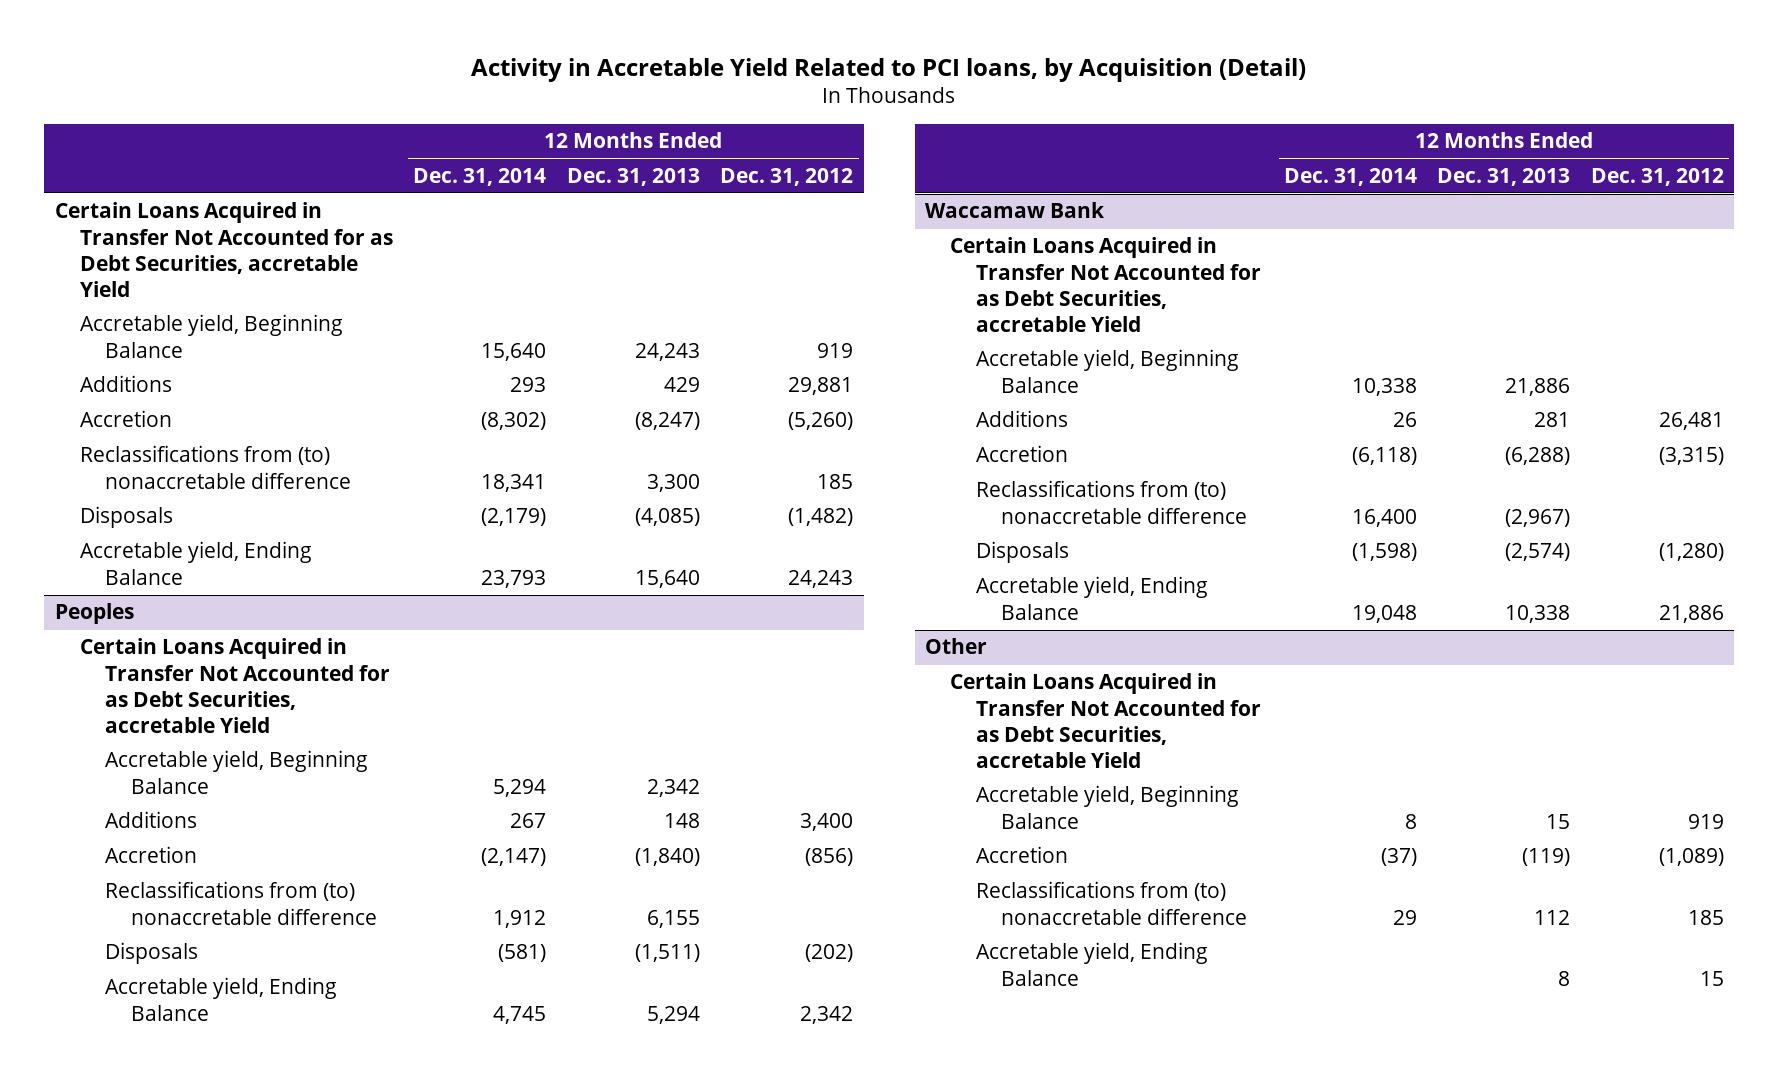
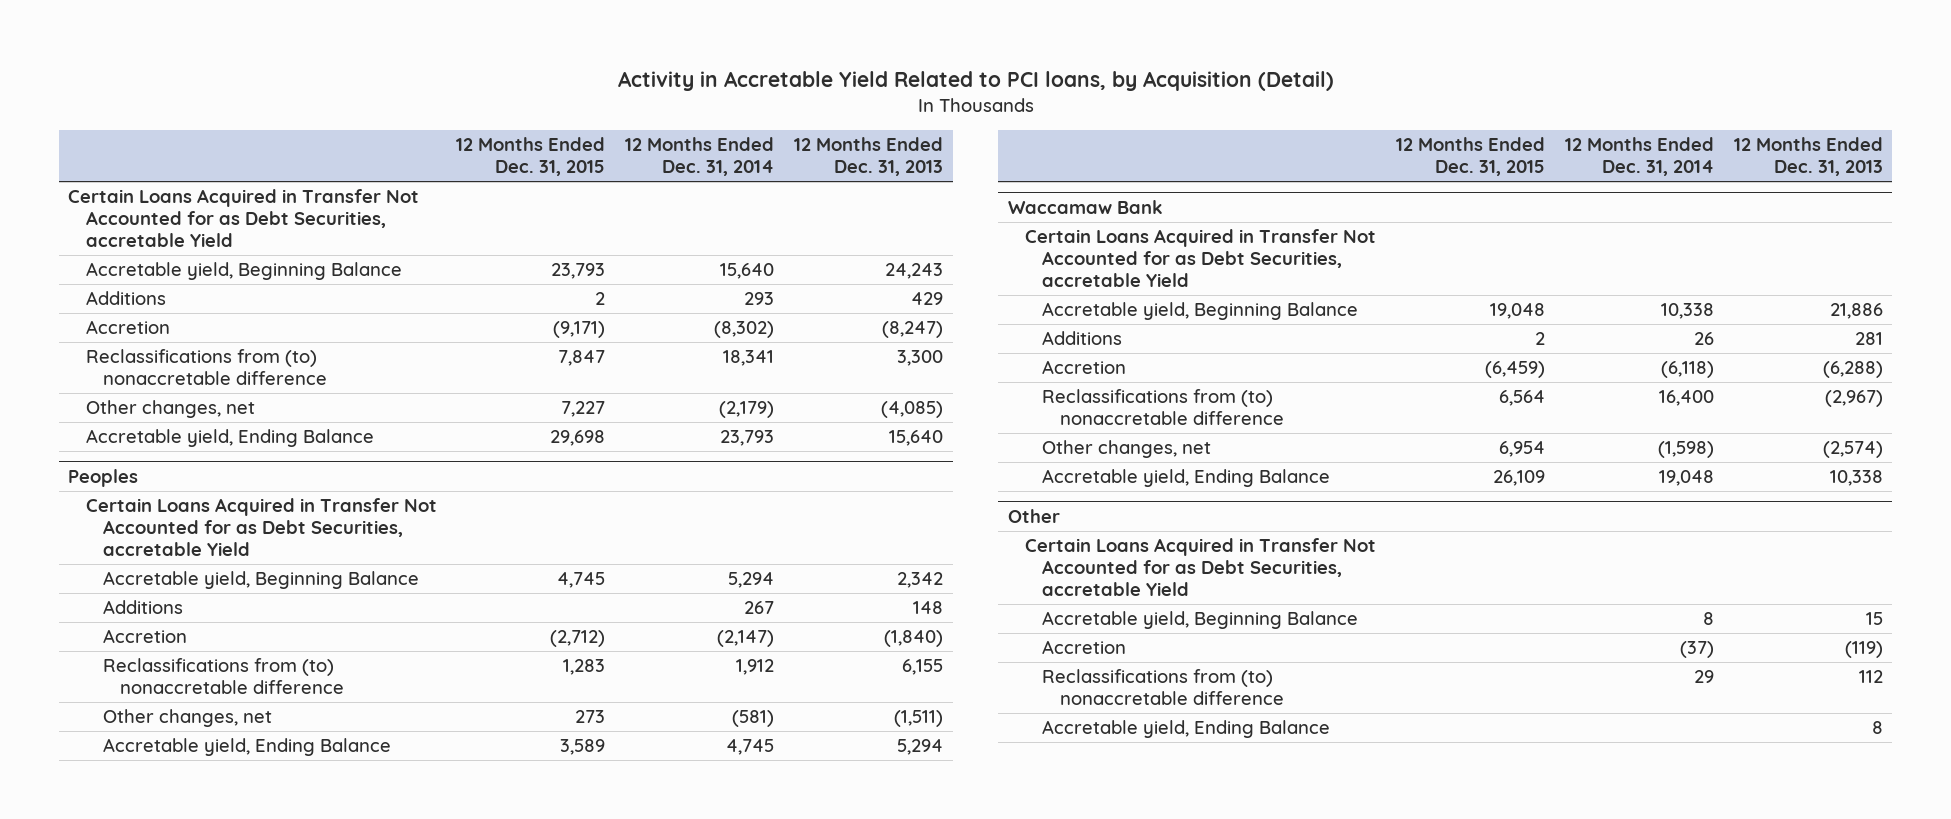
[720,167,854,186] Dec. 31, 2012 -> none
none -> [456,137,606,176] 12 Months Ended Dec. 31, 2015
[79,506,173,529] Disposals -> [85,400,255,419] Other changes, net
[105,942,199,965] Disposals -> [102,709,272,728] Other changes, net
[975,541,1069,564] Disposals -> [1042,440,1212,459] Other changes, net

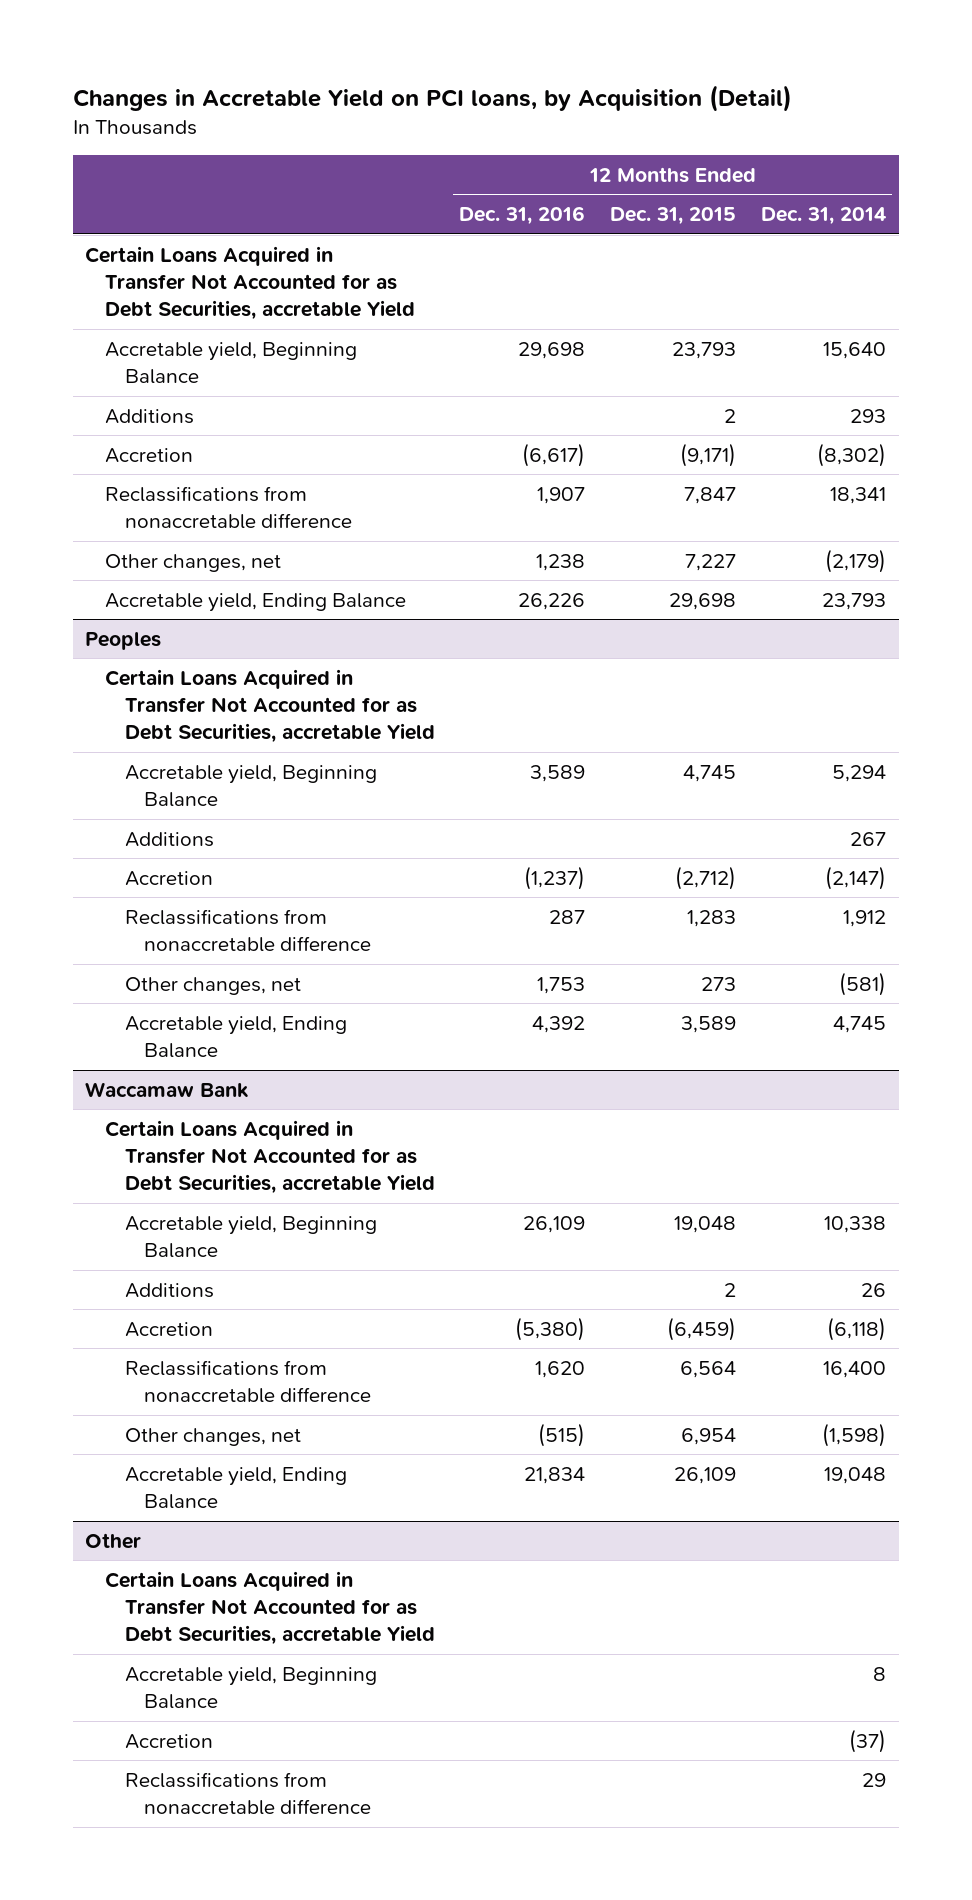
[617,71,1334,92] Activity in Accretable Yield Related to PCI loans, by Acquisition (Detail) -> [73,84,793,112] Changes in Accretable Yield on PCI loans, by Acquisition (Detail)
[793,137,943,176] 12 Months Ended Dec. 31, 2013 -> none
none -> [459,206,586,226] Dec. 31, 2016
[85,349,327,385] Reclassifications from (to) nonaccretable difference -> [105,485,352,530] Reclassifications from nonaccretable difference
[102,658,344,694] Reclassifications from (to) nonaccretable difference -> [124,908,372,953] Reclassifications from nonaccretable difference
[1042,389,1284,425] Reclassifications from (to) nonaccretable difference -> [124,1359,372,1404] Reclassifications from nonaccretable difference
[1042,720,1331,739] Accretable yield, Ending Balance -> none
[1042,669,1284,705] Reclassifications from (to) nonaccretable difference -> [124,1771,372,1816] Reclassifications from nonaccretable difference

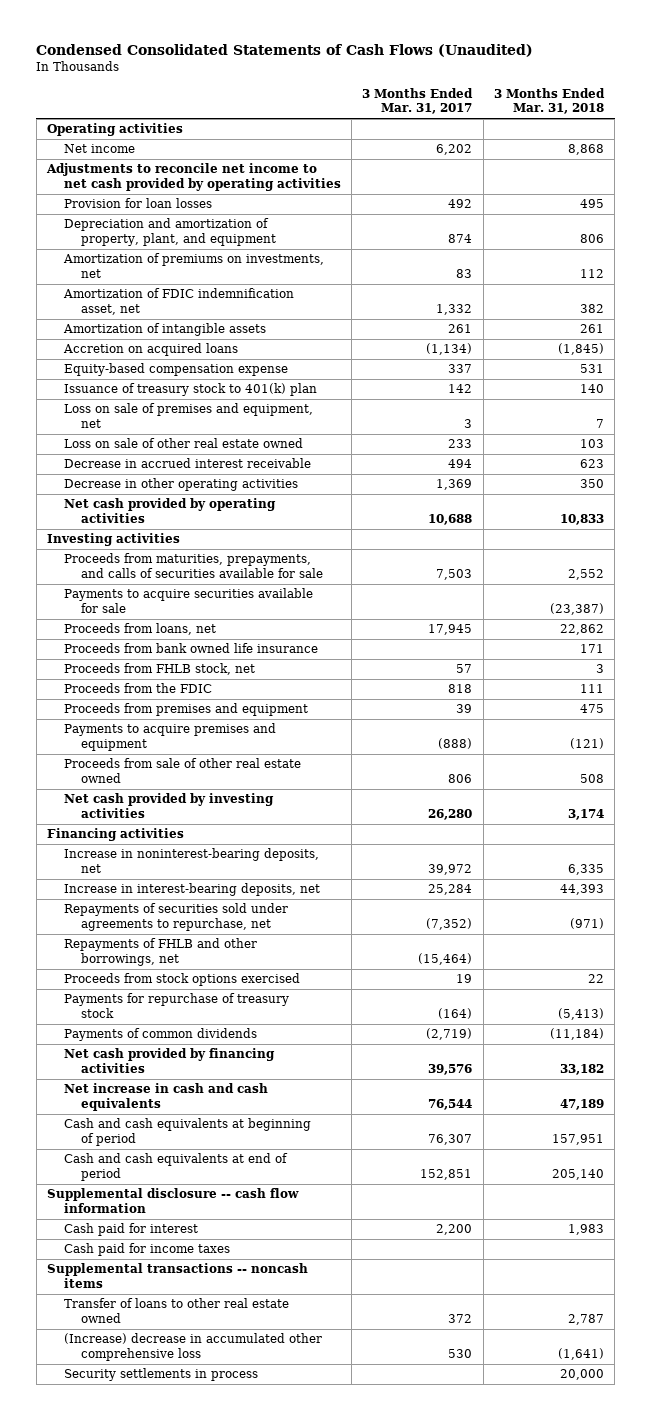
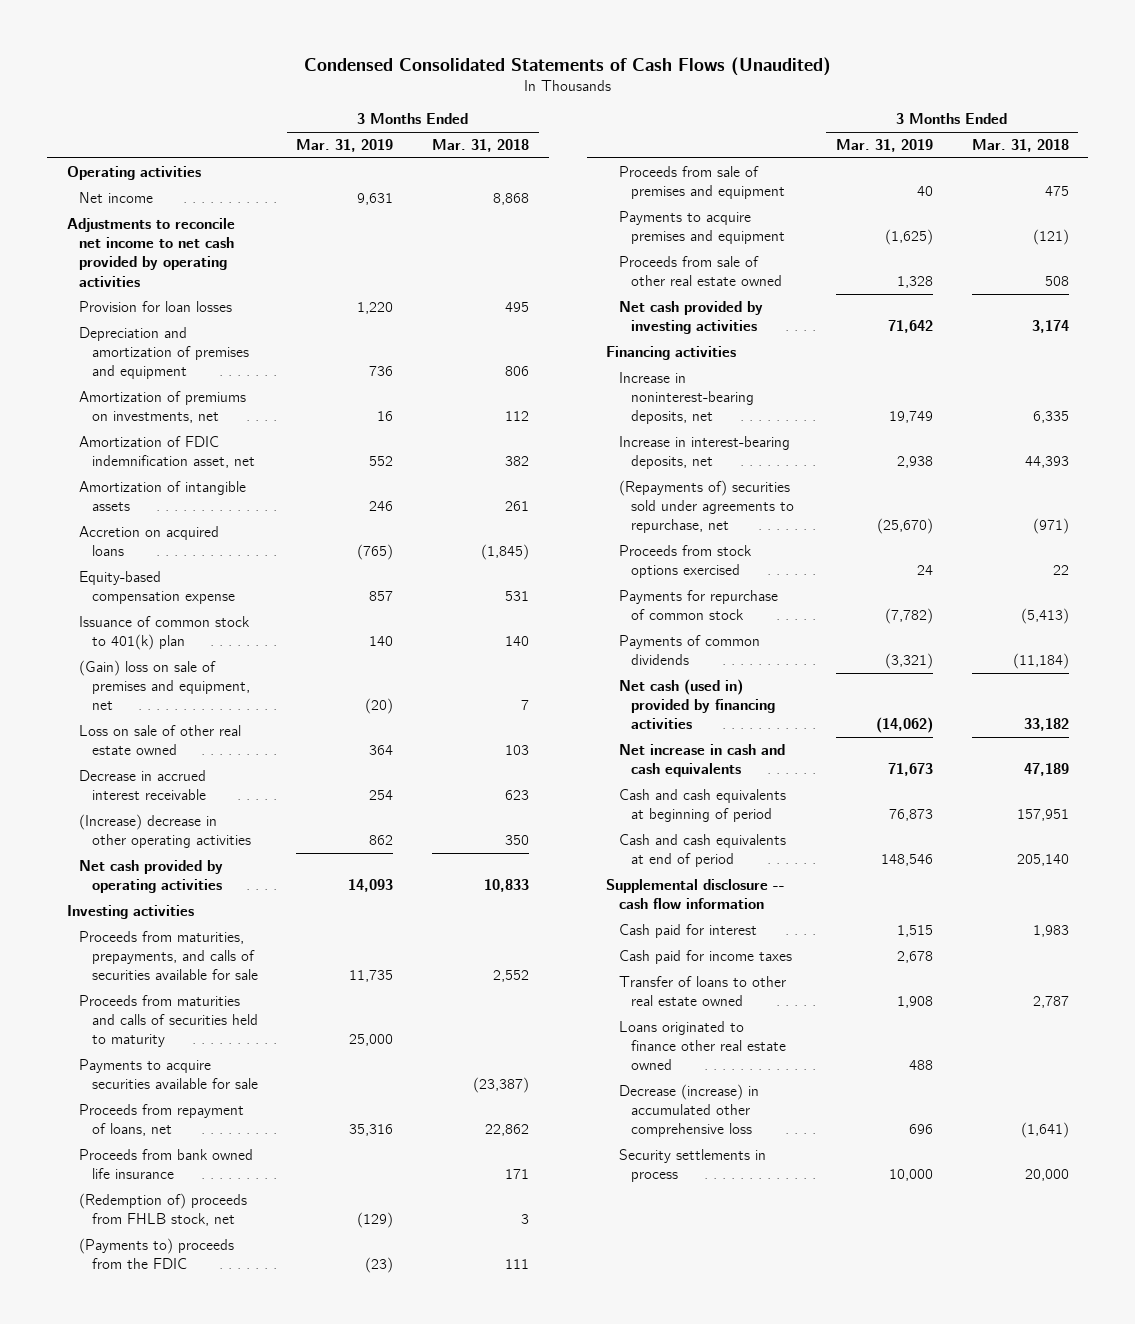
[362,87,474,115] 3 Months Ended Mar. 31, 2017 -> none
none -> [296,139,394,153] Mar. 31, 2019
[64,218,277,247] Depreciation and amortization of property, plant, and equipment -> [79,327,249,380] Depreciation and amortization of premises and equipment
[64,383,318,397] Issuance of treasury stock to 401(k) plan -> [79,616,251,651] Issuance of common stock to 401(k) plan
[64,403,314,429] Loss on sale of premises and equipment, net -> [79,660,250,711] (Gain) loss on sale of premises and equipment, net
[64,478,299,492] Decrease in other operating activities -> [79,814,251,849] (Increase) decrease in other operating activities
none -> [79,995,258,1048] Proceeds from maturities and calls of securities held to maturity
[64,623,217,636] Proceeds from loans, net -> [79,1104,245,1137] Proceeds from repayment of loans, net
[64,663,256,676] Proceeds from FHLB stock, net -> [79,1193,248,1227] (Redemption of) proceeds from FHLB stock, net
[64,683,213,694] Proceeds from the FDIC -> [79,1238,235,1270] (Payments to) proceeds from the FDIC
[64,703,309,717] Proceeds from premises and equipment -> [618,166,786,200] Proceeds from sale of premises and equipment
[64,938,258,967] Repayments of FHLB and other borrowings, net -> none
[64,903,289,932] Repayments of securities sold under agreements to repurchase, net -> [618,480,795,534] (Repayments of) securities sold under agreements to repurchase, net
[64,993,290,1019] Payments for repurchase of treasury stock -> [618,590,778,621] Payments for repurchase of common stock
[64,1048,276,1074] Net cash provided by financing activities -> [618,679,776,730] Net cash (used in) provided by financing activities
[47,1263,309,1289] Supplemental transactions -- noncash items -> none
none -> [618,1021,787,1071] Loans originated to finance other real estate owned
[64,1333,323,1362] (Increase) decrease in accumulated other comprehensive loss -> [618,1084,759,1138] Decrease (increase) in accumulated other comprehensive loss

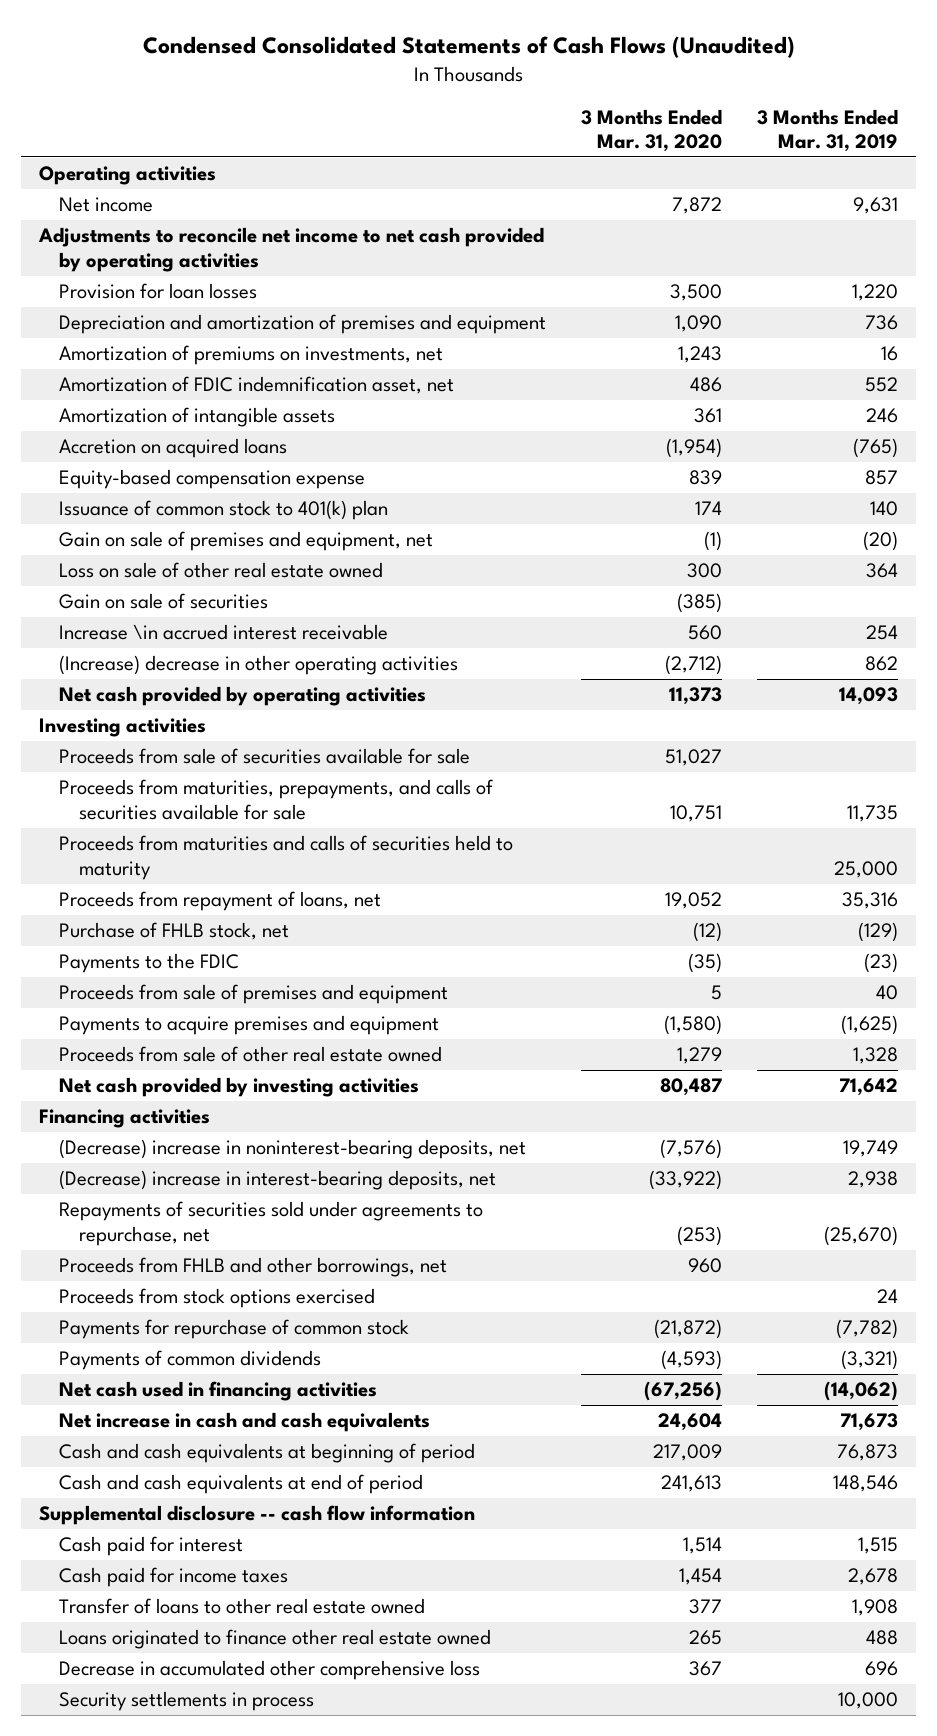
[432,139,530,153] Mar. 31, 2018 -> none
none -> [581,108,723,153] 3 Months Ended Mar. 31, 2020
[79,660,250,711] (Gain) loss on sale of premises and equipment, net -> [58,531,433,552] Gain on sale of premises and equipment, net
none -> [58,593,268,610] Gain on sale of securities
[79,770,207,801] Decrease in accrued interest receivable -> [58,624,388,641] Increase \in accrued interest receivable
none -> [58,748,470,765] Proceeds from sale of securities available for sale
[79,1059,258,1090] Payments to acquire securities available for sale -> none
[79,1149,254,1180] Proceeds from bank owned life insurance -> none
[79,1193,248,1227] (Redemption of) proceeds from FHLB stock, net -> [58,922,289,941] Purchase of FHLB stock, net
[79,1238,235,1270] (Payments to) proceeds from the FDIC -> [58,953,239,974] Payments to the FDIC
[618,372,755,425] Increase in noninterest-bearing deposits, net -> [58,1139,526,1160] (Decrease) increase in noninterest-bearing deposits, net
[618,436,790,470] Increase in interest-bearing deposits, net -> [58,1170,496,1191] (Decrease) increase in interest-bearing deposits, net
[618,480,795,534] (Repayments of) securities sold under agreements to repurchase, net -> [58,1201,483,1246] Repayments of securities sold under agreements to repurchase, net
none -> [58,1257,447,1278] Proceeds from FHLB and other borrowings, net
[618,679,776,730] Net cash (used in) provided by financing activities -> [58,1381,377,1402] Net cash used in financing activities
[618,1084,759,1138] Decrease (increase) in accumulated other comprehensive loss -> [58,1660,480,1681] Decrease in accumulated other comprehensive loss

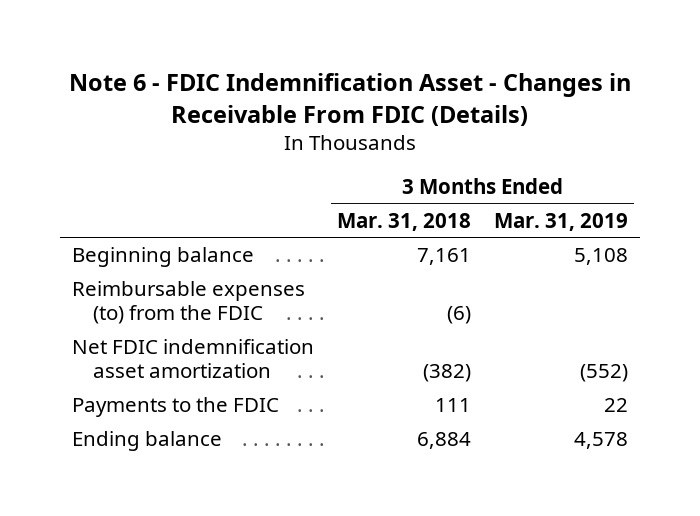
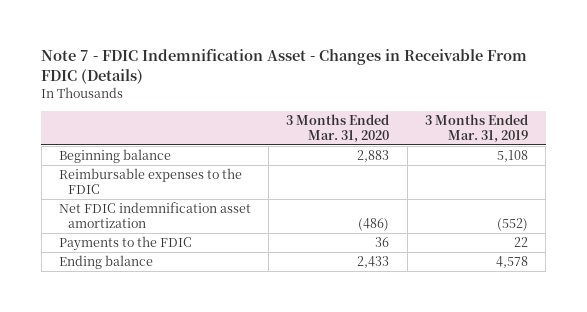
[69,73,632,126] Note 6 - FDIC Indemnification Asset - Changes in Receivable From FDIC (Details) -> [41,48,528,84] Note 7 - FDIC Indemnification Asset - Changes in Receivable From FDIC (Details)
[337,212,472,231] Mar. 31, 2018 -> none
none -> [286,113,390,143] 3 Months Ended Mar. 31, 2020
[71,281,305,325] Reimbursable expenses (to) from the FDIC -> [58,168,242,195] Reimbursable expenses to the FDIC

